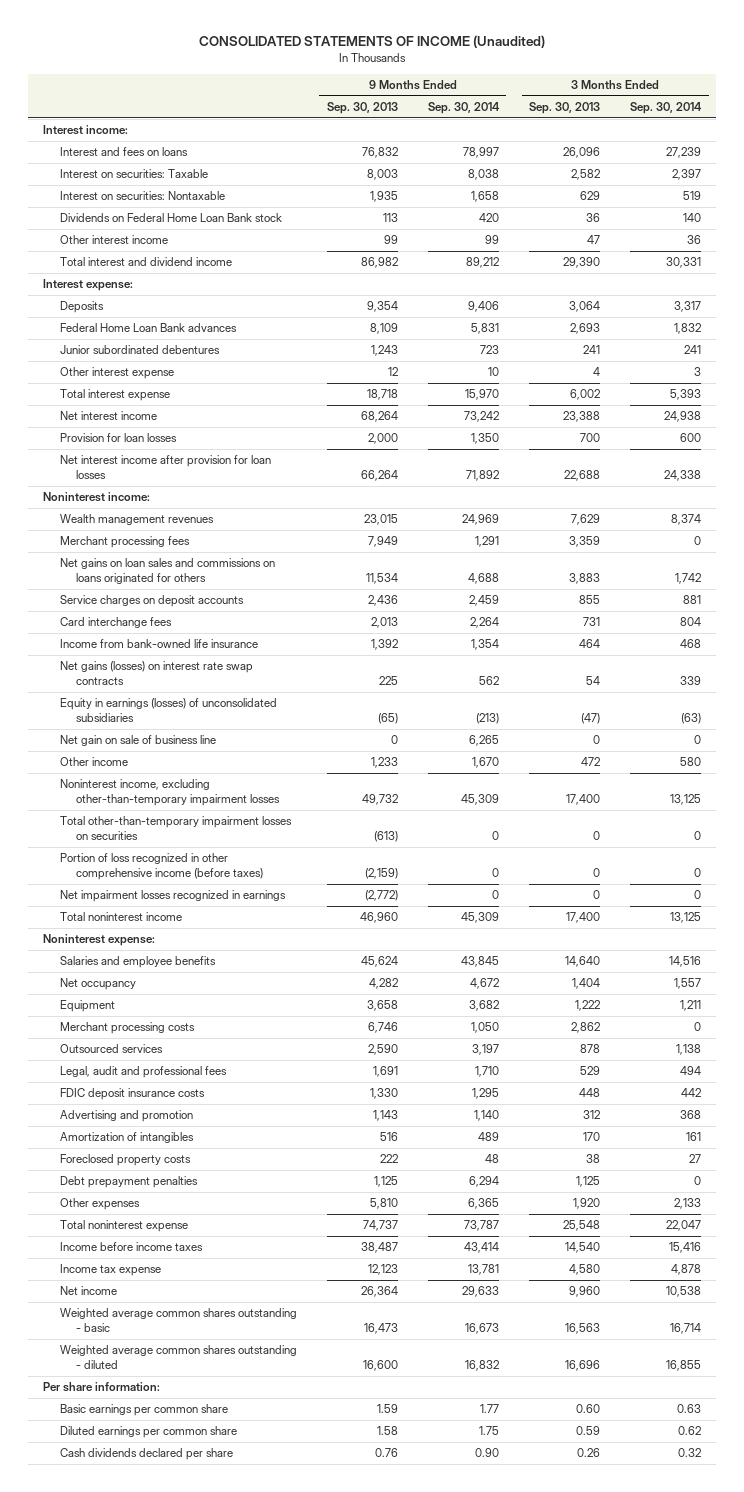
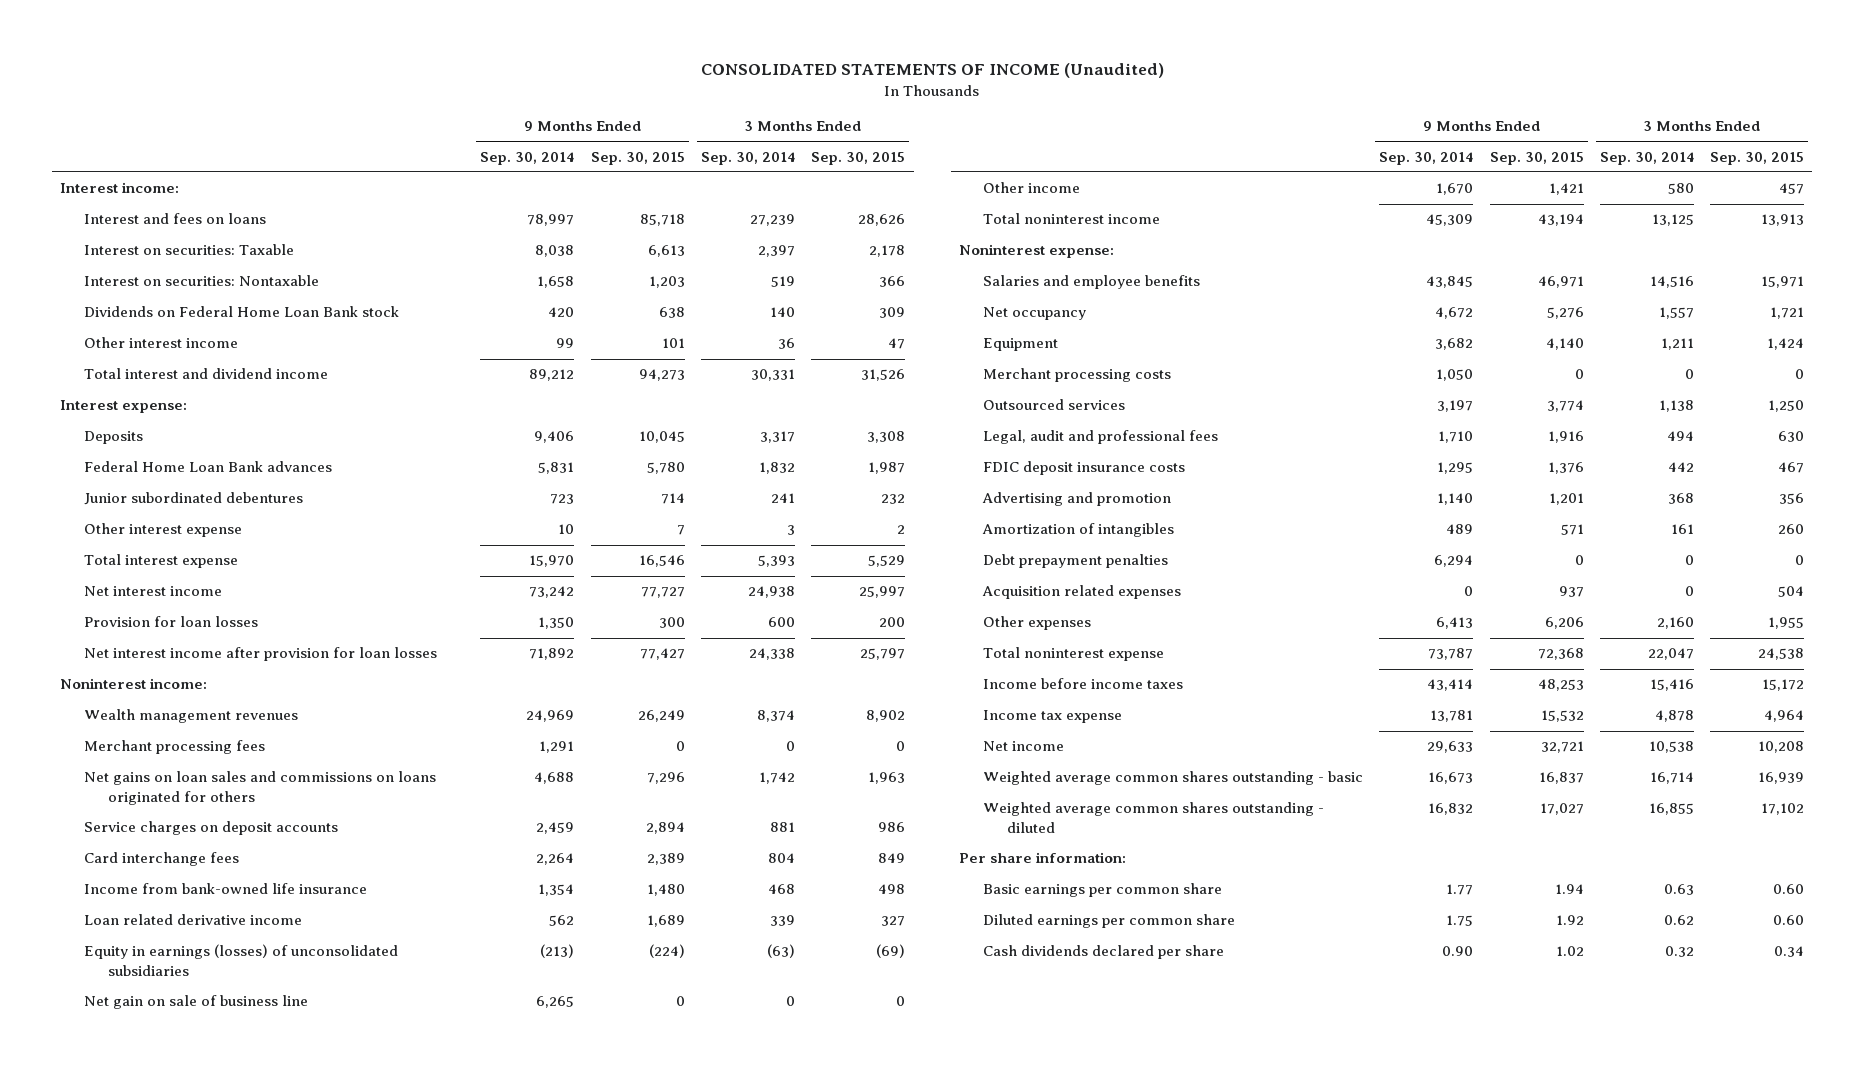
[326,101,398,114] Sep. 30, 2013 -> none
[529,101,601,114] Sep. 30, 2013 -> none
none -> [590,151,685,165] Sep. 30, 2015
none -> [811,151,906,165] Sep. 30, 2015
[59,661,253,685] Net gains (losses) on interest rate swap contracts -> [84,914,303,926] Loan related derivative income
[59,779,280,806] Noninterest income, excluding other-than-temporary impairment losses -> none
[59,816,292,840] Total other-than-temporary impairment losses on securities -> none
[59,853,263,880] Portion of loss recognized in other comprehensive income (before taxes) -> none
[59,890,286,903] Net impairment losses recognized in earnings -> none
[59,1154,191,1167] Foreclosed property costs -> none
none -> [982,585,1182,600] Acquisition related expenses
[467,1198,499,1210] 6,365 -> [1436,617,1474,630] 6,413
[674,1198,702,1210] 2,133 -> [1657,617,1695,630] 2,160

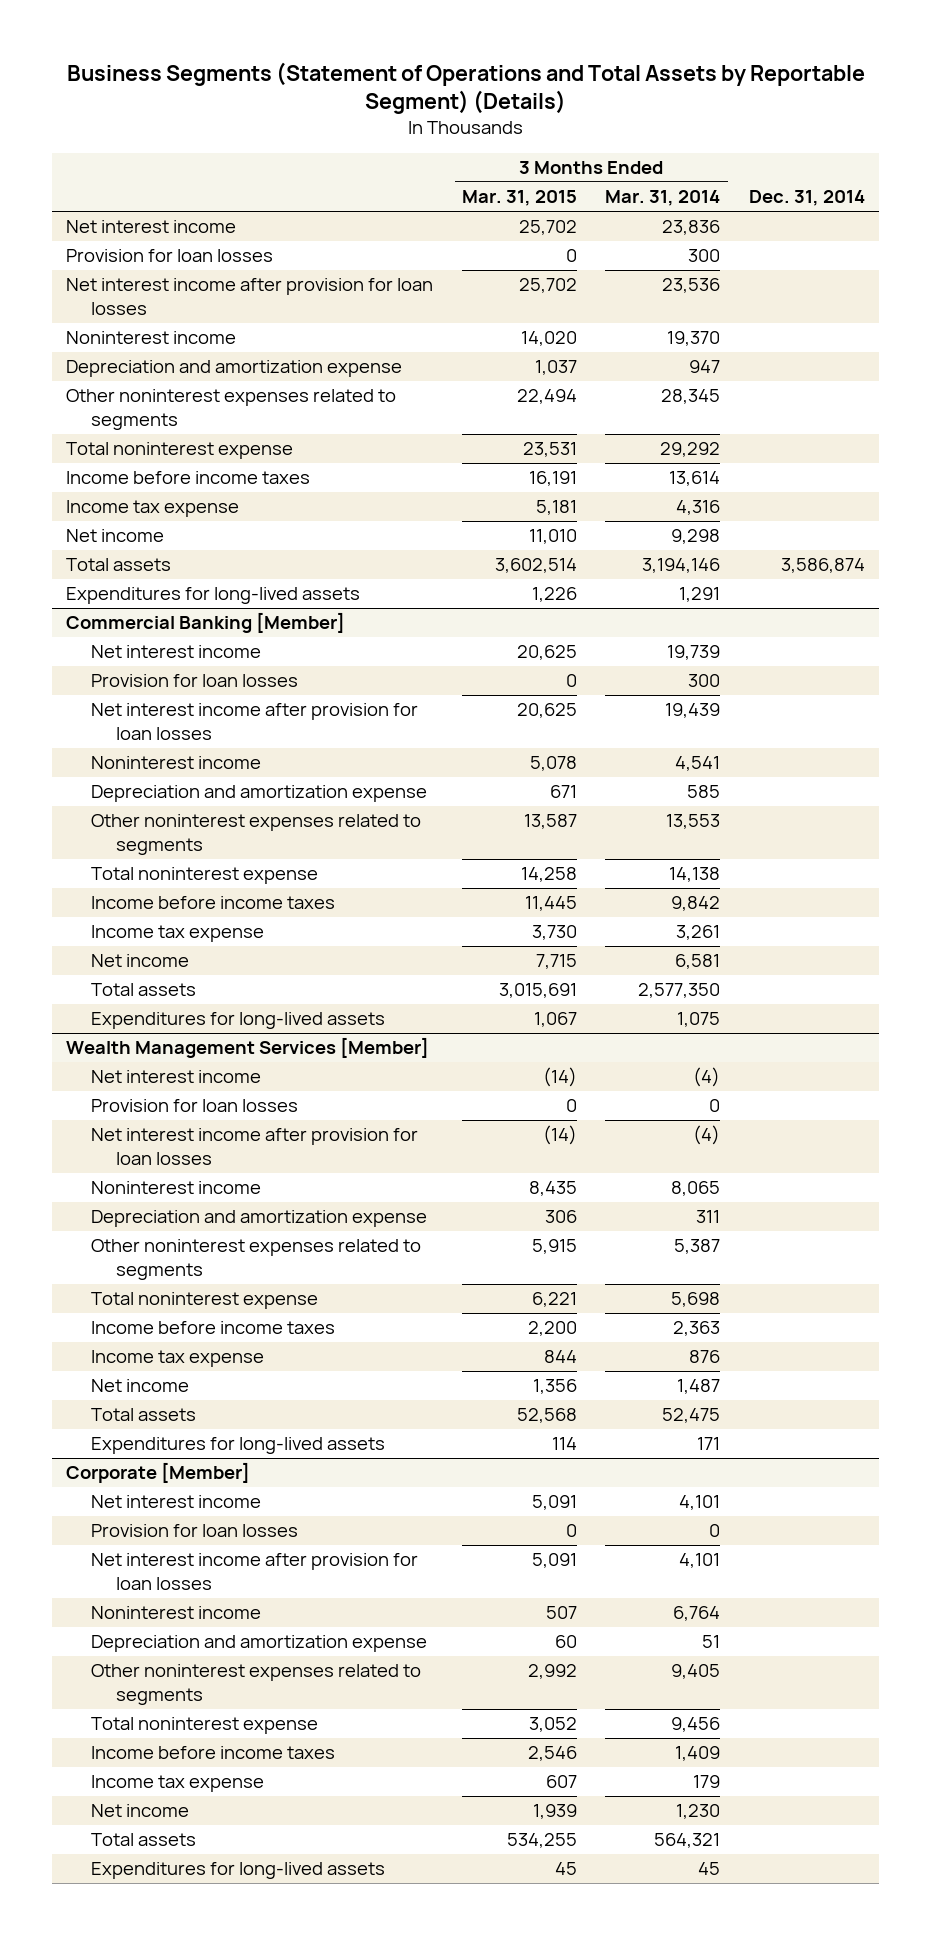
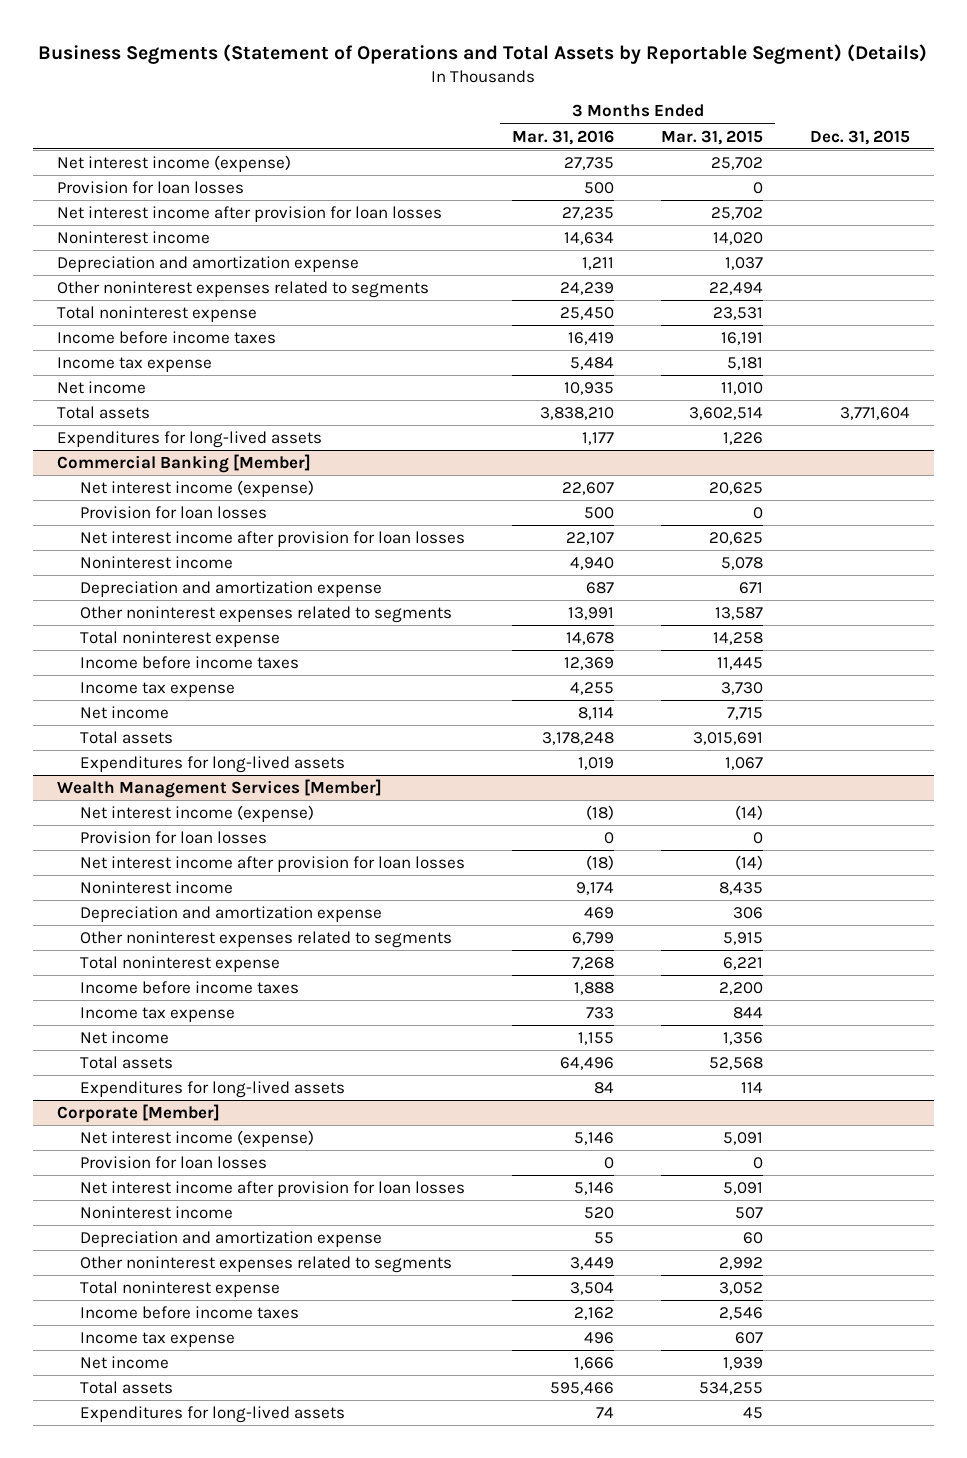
[605,190,721,207] Mar. 31, 2014 -> none
[748,190,865,207] Dec. 31, 2014 -> none
none -> [512,129,615,145] Mar. 31, 2016
none -> [810,129,911,145] Dec. 31, 2015
[66,220,237,234] Net interest income -> [56,154,291,172] Net interest income (expense)
[91,645,262,659] Net interest income -> [79,479,314,497] Net interest income (expense)
[91,1070,262,1084] Net interest income -> [79,804,314,822] Net interest income (expense)
[91,1495,262,1509] Net interest income -> [79,1129,314,1147] Net interest income (expense)

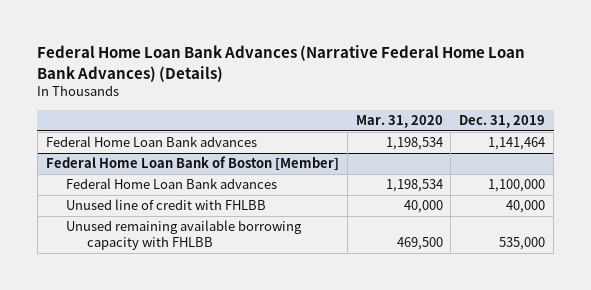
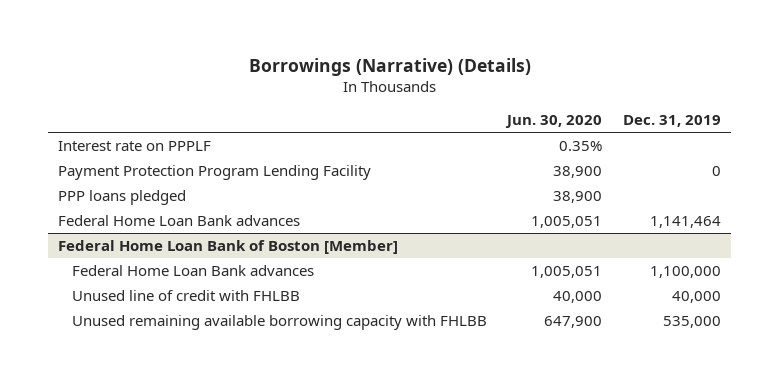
[37,45,526,82] Federal Home Loan Bank Advances (Narrative Federal Home Loan Bank Advances) (Details) -> [248,57,531,76] Borrowings (Narrative) (Details)
[355,115,443,129] Mar. 31, 2020 -> none
none -> [505,114,603,128] Jun. 30, 2020
none -> [58,140,212,151] Interest rate on PPPLF
none -> [58,164,372,180] Payment Protection Program Lending Facility
none -> [58,189,187,205] PPP loans pledged

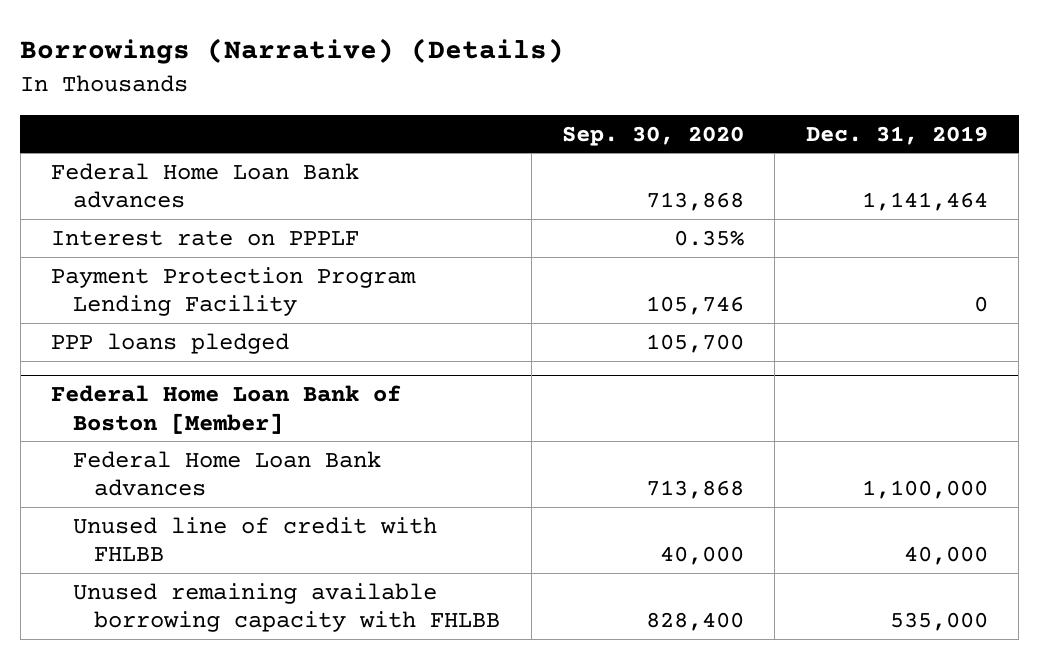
[505,114,603,128] Jun. 30, 2020 -> none
none -> [562,125,745,146] Sep. 30, 2020
[58,214,301,226] Federal Home Loan Bank advances -> [51,162,360,209] Federal Home Loan Bank advances

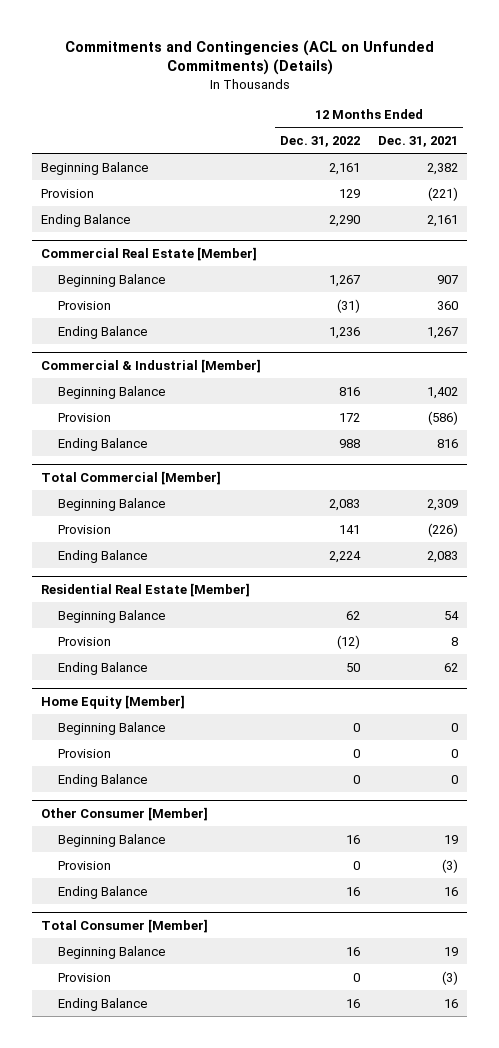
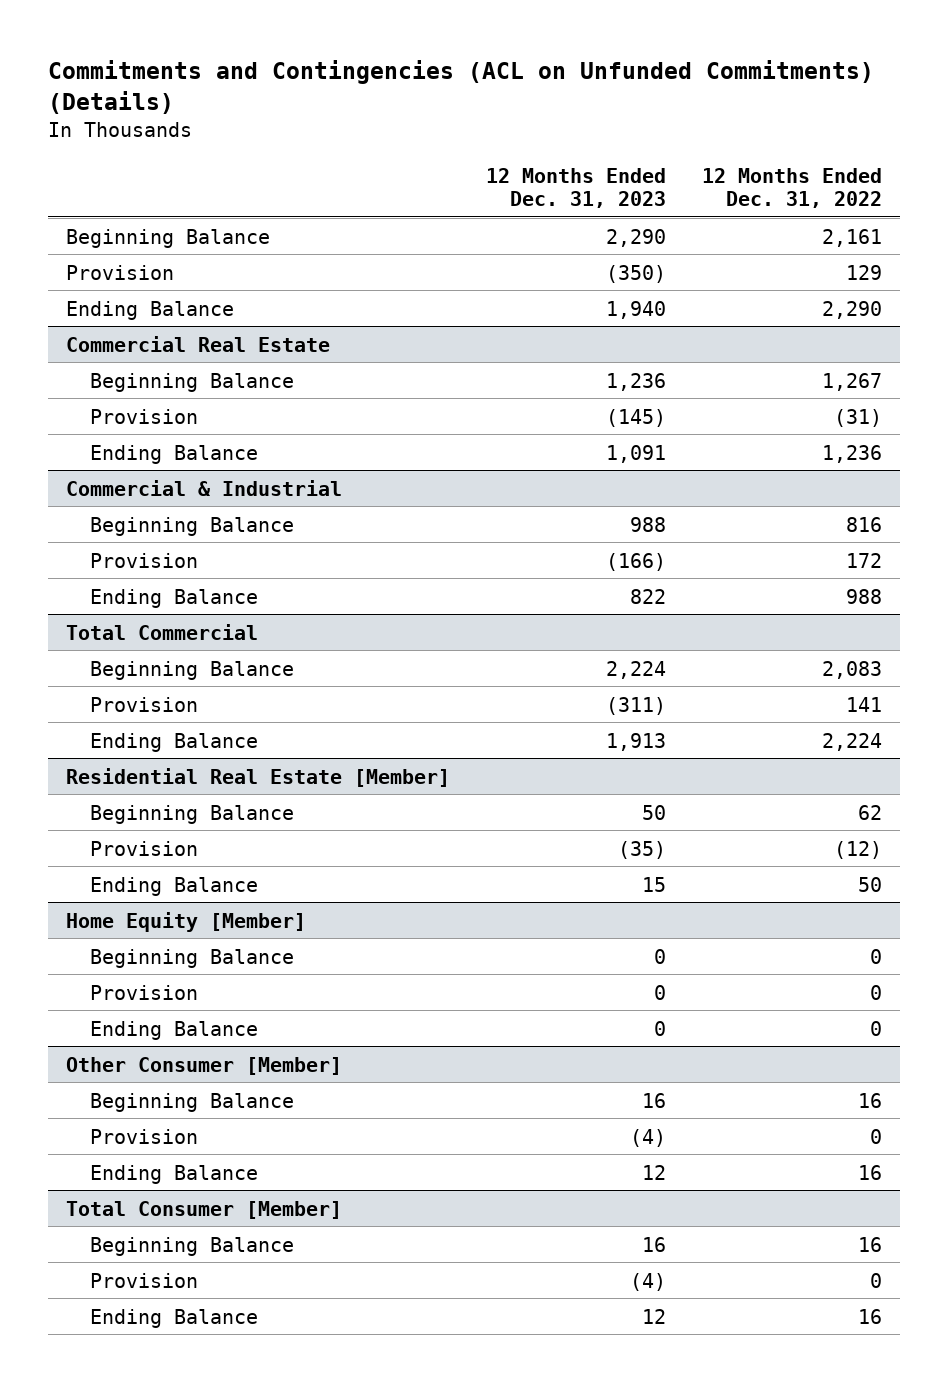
[378,135,459,147] Dec. 31, 2021 -> none
none -> [485,167,666,208] 12 Months Ended Dec. 31, 2023
[41,246,258,261] Commercial Real Estate [Member] -> [65,335,330,352] Commercial Real Estate
[41,358,262,373] Commercial & Industrial [Member] -> [65,479,342,496] Commercial & Industrial
[41,470,222,485] Total Commercial [Member] -> [65,623,258,640] Total Commercial

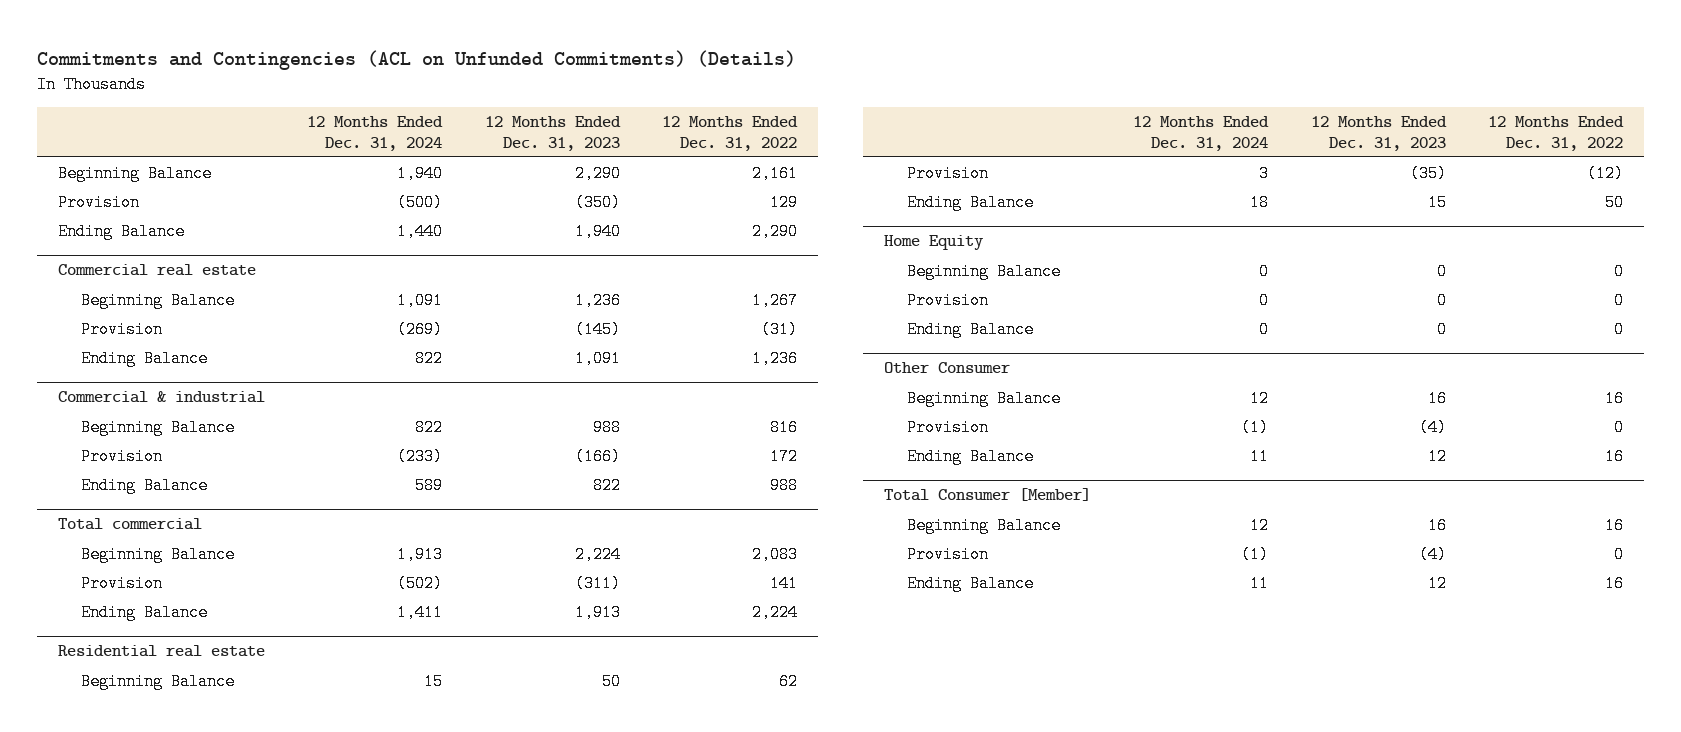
none -> [307,115,444,151] 12 Months Ended Dec. 31, 2024
[65,335,330,352] Commercial Real Estate -> [57,264,256,277] Commercial real estate
[65,479,342,496] Commercial & Industrial -> [57,391,265,404] Commercial & industrial
[65,623,258,640] Total Commercial -> [57,518,202,531] Total commercial
[65,767,450,787] Residential Real Estate [Member] -> [57,645,265,658] Residential real estate
[65,911,306,932] Home Equity [Member] -> [883,235,984,251] Home Equity
[65,1056,342,1075] Other Consumer [Member] -> [883,362,1010,374] Other Consumer

